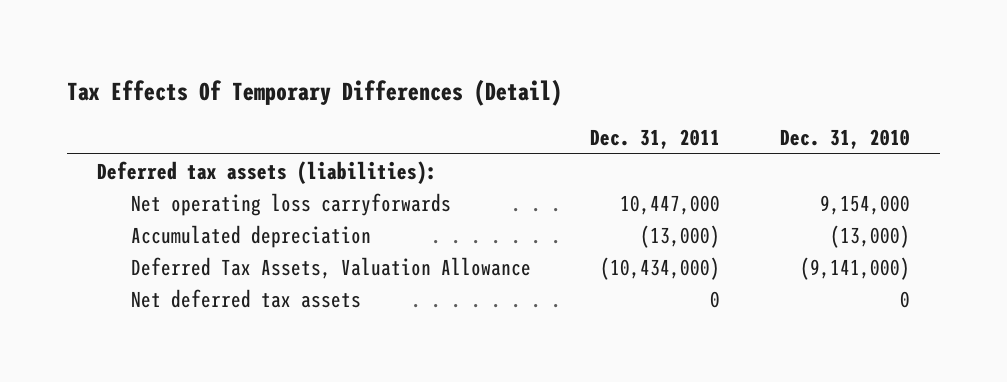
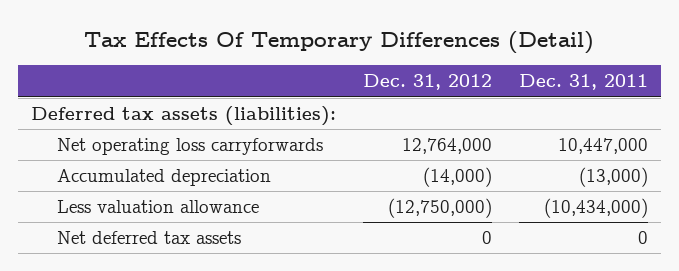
[780,129,911,150] Dec. 31, 2010 -> none
none -> [362,74,492,91] Dec. 31, 2012
[130,256,531,279] Deferred Tax Assets, Valuation Allowance -> [56,200,259,214] Less valuation allowance

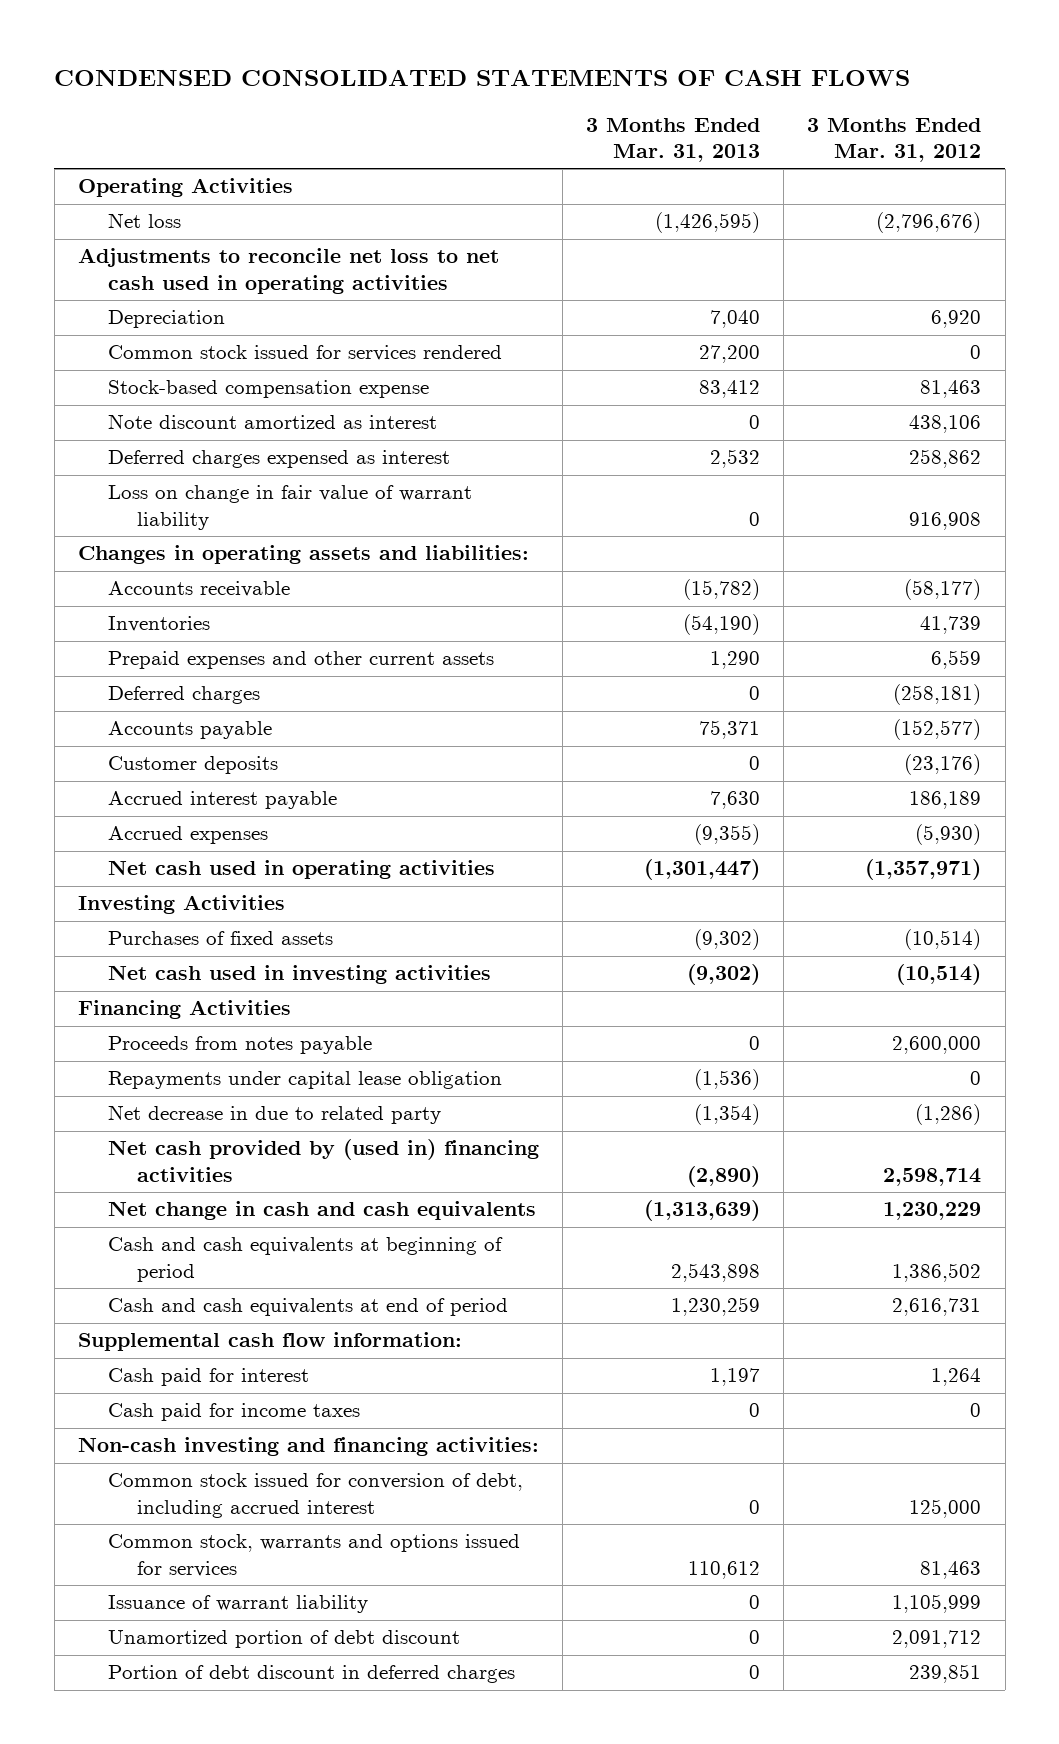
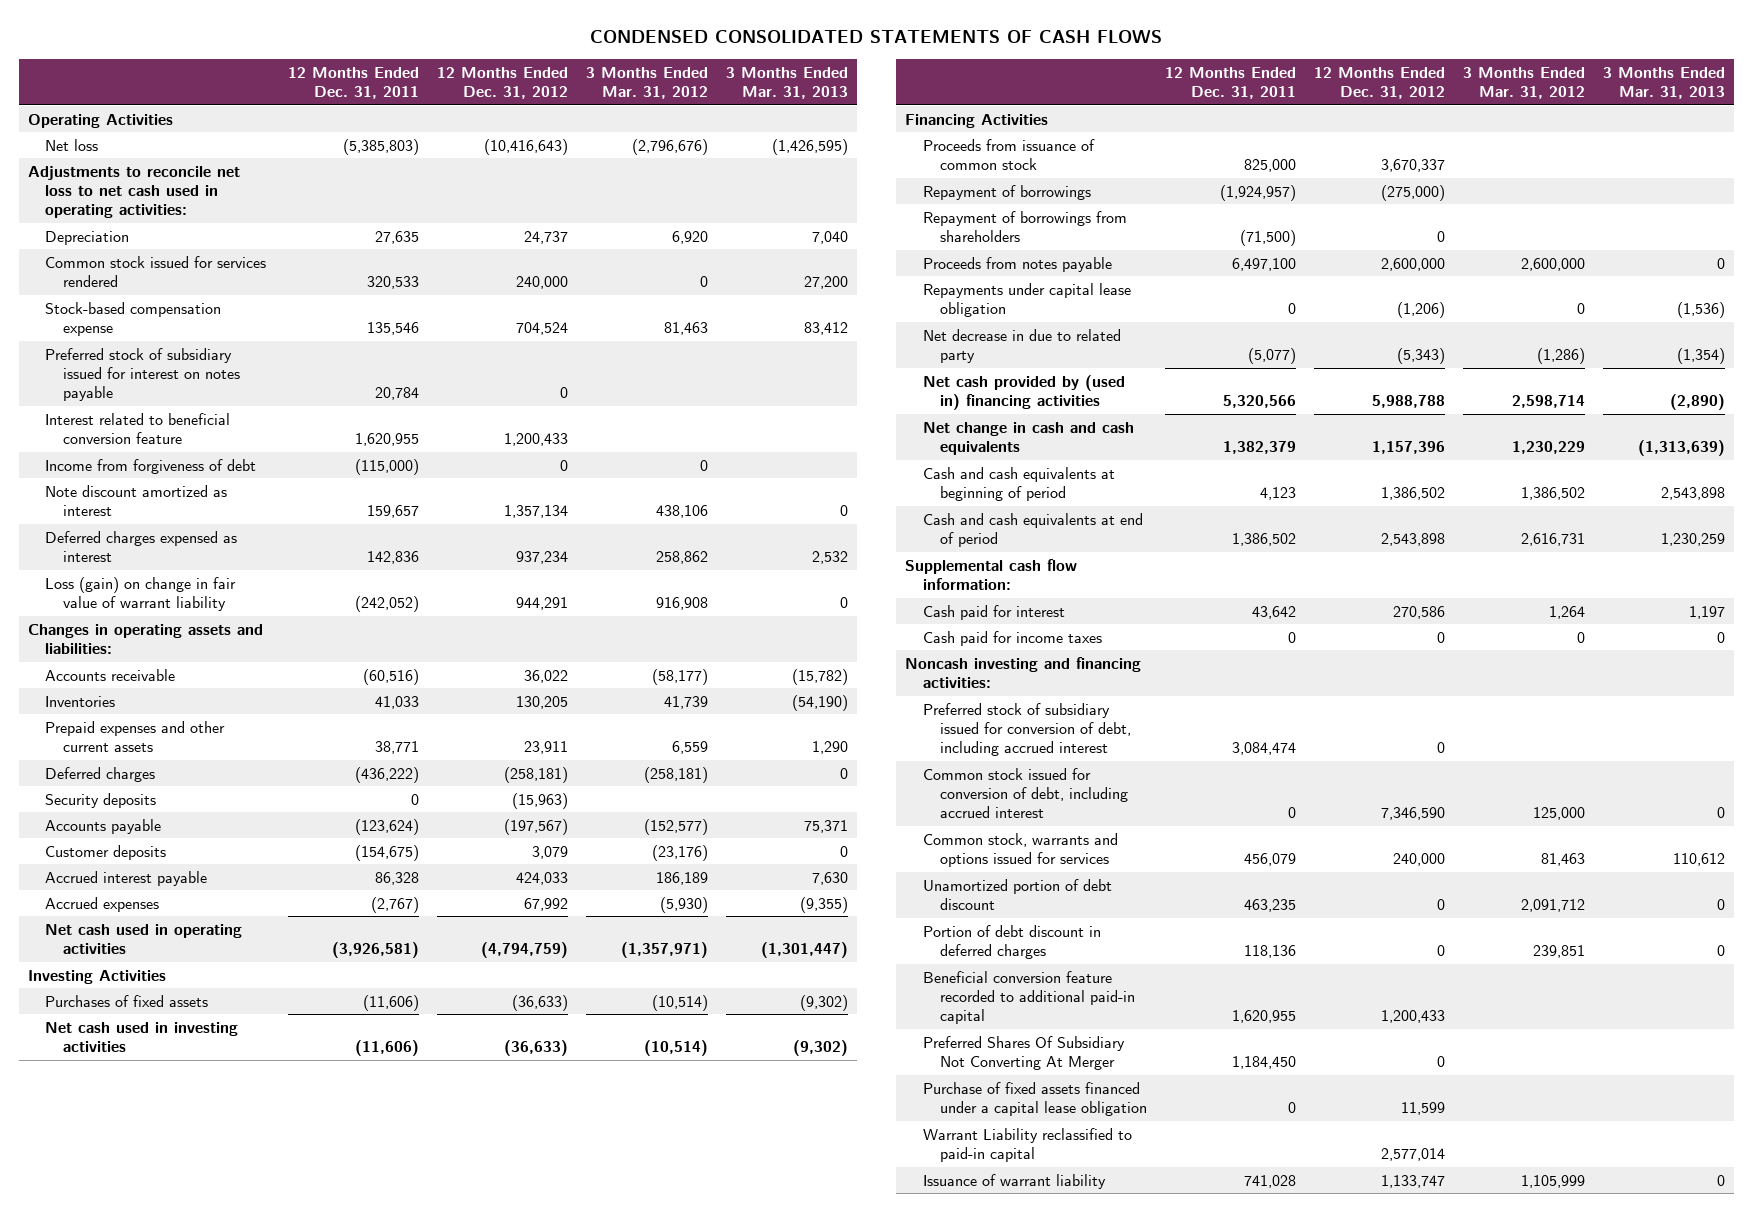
none -> [287,66,419,99] 12 Months Ended Dec. 31, 2011
none -> [436,66,568,99] 12 Months Ended Dec. 31, 2012
[77,248,499,294] Adjustments to reconcile net loss to net cash used in operating activities -> [27,165,240,219] Adjustments to reconcile net loss to net cash used in operating activities:
none -> [45,347,241,402] Preferred stock of subsidiary issued for interest on notes payable
none -> [45,412,231,445] Interest related to beneficial conversion feature
none -> [45,458,257,474] Income from forgiveness of debt
[107,485,472,530] Loss on change in fair value of warrant liability -> [45,576,237,612] Loss (gain) on change in fair value of warrant liability
none -> [45,792,157,808] Security deposits
none -> [922,138,1095,171] Proceeds from issuance of common stock
none -> [922,184,1091,200] Repayment of borrowings
none -> [922,210,1127,243] Repayment of borrowings from shareholders
[77,1437,539,1457] Non-cash investing and financing activities: -> [904,656,1141,689] Noncash investing and financing activities:
none -> [922,702,1132,757] Preferred stock of subsidiary issued for conversion of debt, including accrued interest
none -> [922,970,1136,1025] Beneficial conversion feature recorded to additional paid-in capital
none -> [922,1035,1125,1071] Preferred Shares Of Subsidiary Not Converting At Merger
none -> [922,1081,1148,1117] Purchase of fixed assets financed under a capital lease obligation
none -> [922,1127,1132,1163] Warrant Liability reclassified to paid-in capital
[107,1595,368,1614] Issuance of warrant liability -> [922,1173,1106,1189] Issuance of warrant liability

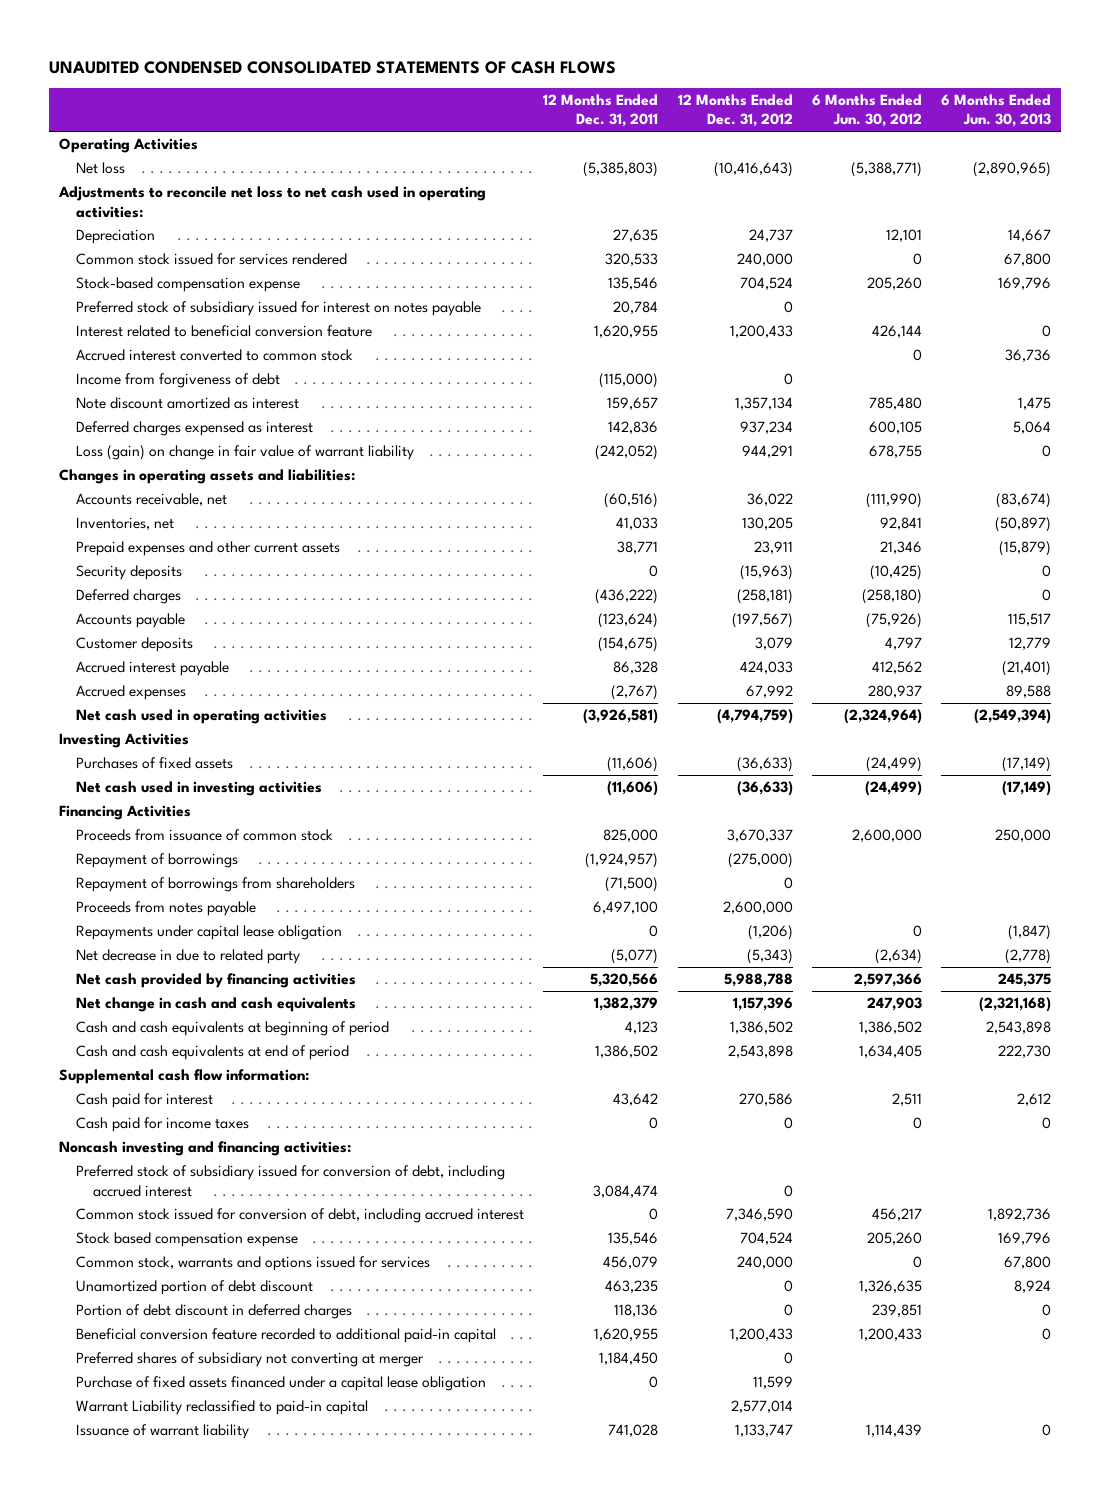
[590,30,1163,44] CONDENSED CONSOLIDATED STATEMENTS OF CASH FLOWS -> [48,60,616,74] UNAUDITED CONDENSED CONSOLIDATED STATEMENTS OF CASH FLOWS
[585,66,708,99] 3 Months Ended Mar. 31, 2012 -> none
[725,66,848,99] 3 Months Ended Mar. 31, 2013 -> none
none -> [811,93,922,128] 6 Months Ended Jun. 30, 2012
none -> [941,93,1052,128] 6 Months Ended Jun. 30, 2013
none -> [75,349,353,362] Accrued interest converted to common stock
[45,668,176,681] Accounts receivable -> [75,493,227,507] Accounts receivable, net
[45,695,116,707] Inventories -> [75,517,174,531] Inventories, net
[45,766,156,782] Deferred charges -> [75,589,181,605] Deferred charges
[922,374,1125,411] Net cash provided by (used in) financing activities -> [75,973,356,989] Net cash provided by financing activities
none -> [75,1232,298,1248] Stock based compensation expense
[922,1035,1125,1071] Preferred Shares Of Subsidiary Not Converting At Merger -> [75,1352,424,1368] Preferred shares of subsidiary not converting at merger

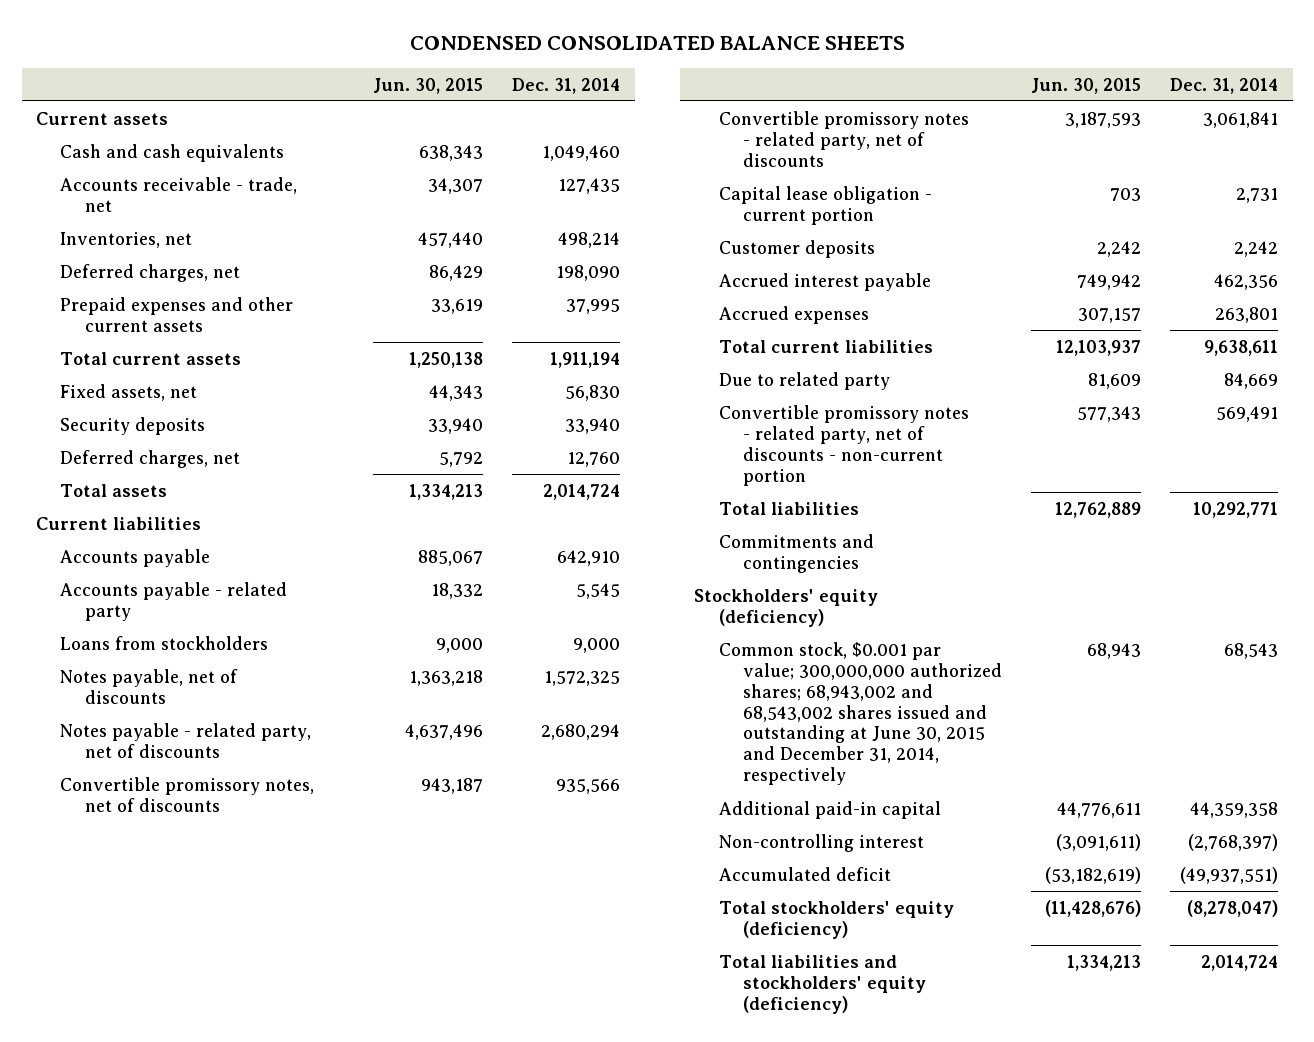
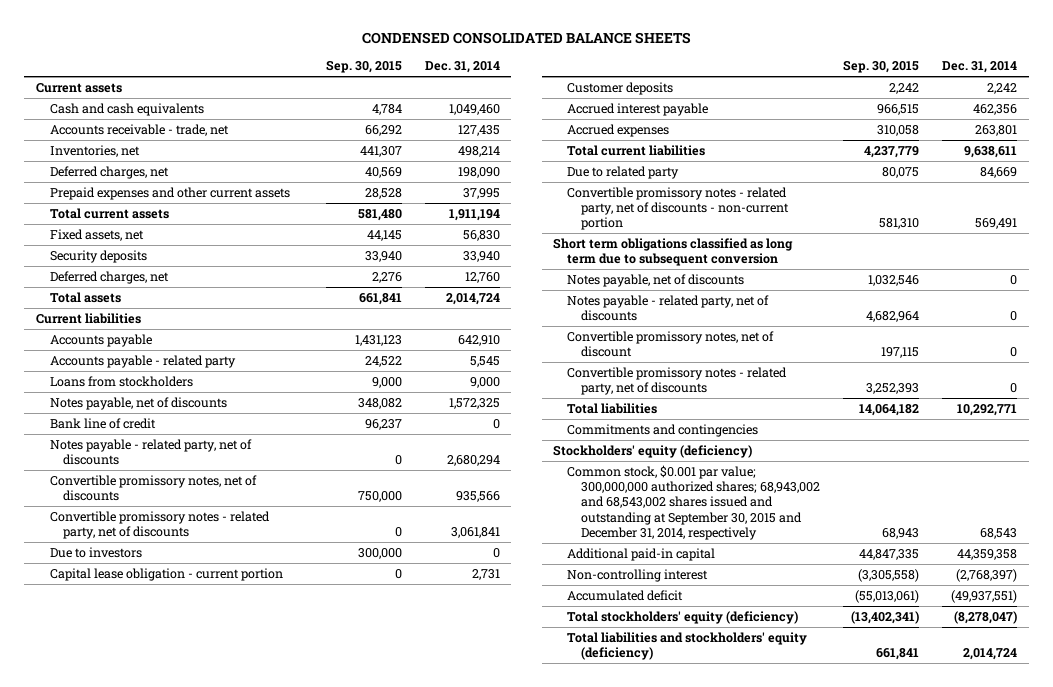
[372,77,483,94] Jun. 30, 2015 -> none
none -> [325,60,402,74] Sep. 30, 2015
none -> [49,417,156,429] Bank line of credit
none -> [49,546,142,558] Due to investors
none -> [553,237,794,267] Short term obligations classified as long term due to subsequent conversion
none -> [567,273,745,287] Notes payable, net of discounts
none -> [567,294,770,322] Notes payable - related party, net of discounts
none -> [567,330,775,358] Convertible promissory notes, net of discount
none -> [567,366,788,396] Convertible promissory notes - related party, net of discounts
[718,641,1002,786] Common stock, $0.001 par value; 300,000,000 authorized shares; 68,943,002 and 68,543,002 shares issued and outstanding at June 30, 2015 and December 31, 2014, respectively -> [567,464,821,541] Common stock, $0.001 par value; 300,000,000 authorized shares; 68,943,002 and 68,543,002 shares issued and outstanding at September 30, 2015 and December 31, 2014, respectively

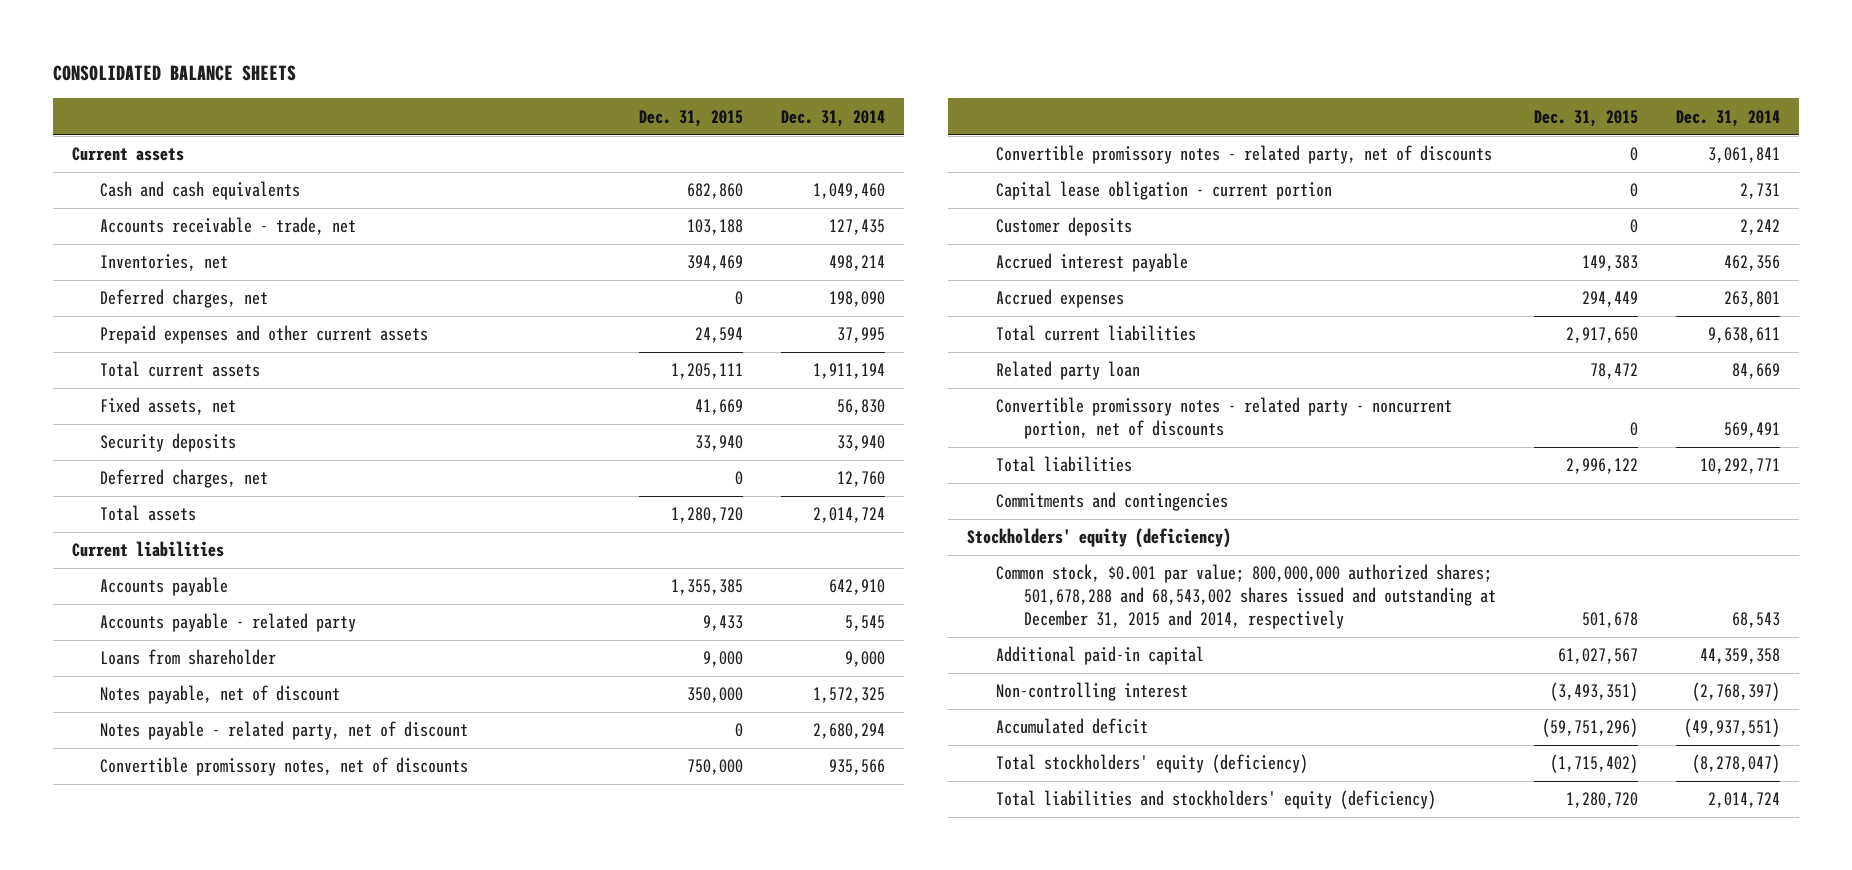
[361,32,691,45] CONDENSED CONSOLIDATED BALANCE SHEETS -> [52,65,296,82] CONSOLIDATED BALANCE SHEETS
[325,60,402,74] Sep. 30, 2015 -> none
none -> [638,109,743,127] Dec. 31, 2015
[49,417,156,429] Bank line of credit -> none
[49,375,193,387] Loans from stockholders -> [100,649,277,666] Loans from shareholder
[49,396,227,410] Notes payable, net of discounts -> [100,685,341,705] Notes payable, net of discount
[49,438,252,466] Notes payable - related party, net of discounts -> [100,721,469,741] Notes payable - related party, net of discount
[49,546,142,558] Due to investors -> none
[553,237,794,267] Short term obligations classified as long term due to subsequent conversion -> none
[567,273,745,287] Notes payable, net of discounts -> none
[567,294,770,322] Notes payable - related party, net of discounts -> none
[567,330,775,358] Convertible promissory notes, net of discount -> none
[567,366,788,396] Convertible promissory notes - related party, net of discounts -> none
[567,165,680,179] Due to related party -> [995,361,1140,381] Related party loan
[567,186,790,231] Convertible promissory notes - related party, net of discounts - non-current portion -> [995,397,1452,440] Convertible promissory notes - related party - noncurrent portion, net of discounts
[567,464,821,541] Common stock, $0.001 par value; 300,000,000 authorized shares; 68,943,002 and 68,543,002 shares issued and outstanding at September 30, 2015 and December 31, 2014, respectively -> [995,564,1497,630] Common stock, $0.001 par value; 800,000,000 authorized shares; 501,678,288 and 68,543,002 shares issued and outstanding at December 31, 2015 and 2014, respectively

